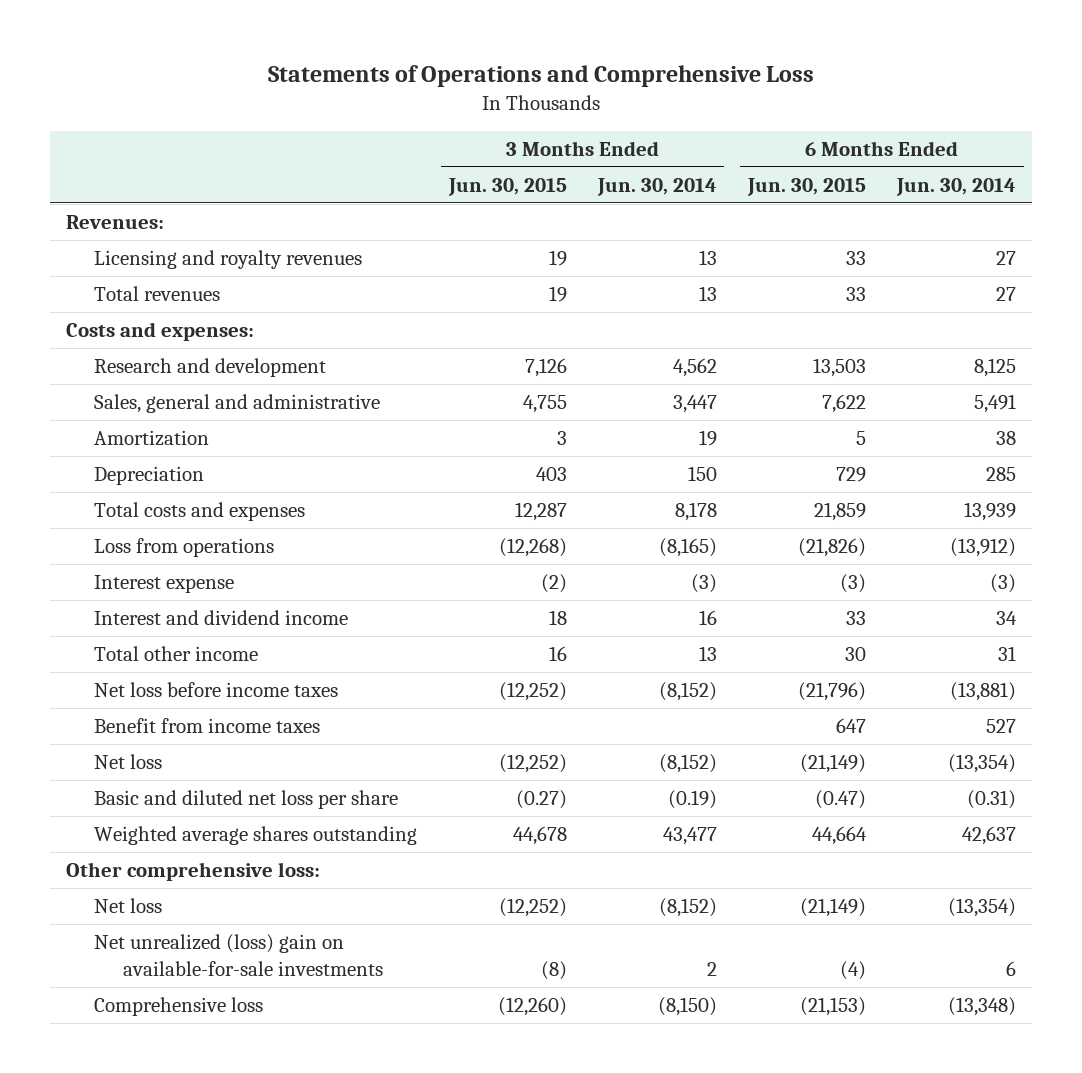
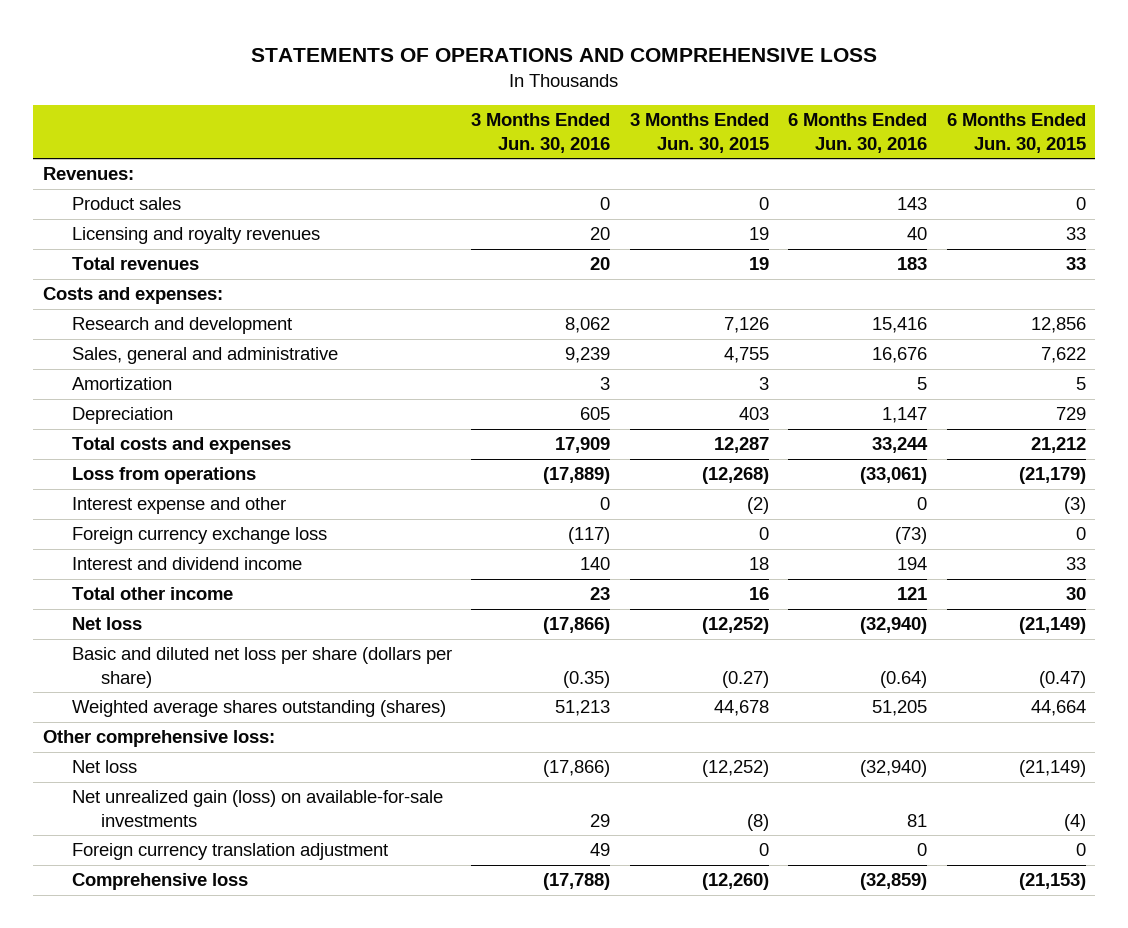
[267,65,814,88] Statements of Operations and Comprehensive Loss -> [251,47,878,62] STATEMENTS OF OPERATIONS AND COMPREHENSIVE LOSS
[596,178,717,197] Jun. 30, 2014 -> none
[895,178,1016,197] Jun. 30, 2014 -> none
none -> [471,113,611,153] 3 Months Ended Jun. 30, 2016
none -> [788,113,928,153] 6 Months Ended Jun. 30, 2016
none -> [71,197,181,211] Product sales
[812,358,866,378] 13,503 -> [1030,317,1086,334] 12,856
[813,502,866,522] 21,859 -> [1030,437,1086,454] 21,212
[797,538,866,558] (21,826) -> [1018,467,1086,485] (21,179)
[94,575,235,594] Interest expense -> [71,497,286,515] Interest expense and other
none -> [71,527,327,545] Foreign currency exchange loss
[94,682,339,698] Net loss before income taxes -> none
[94,718,321,734] Benefit from income taxes -> none
[94,790,399,810] Basic and diluted net loss per share -> [71,647,452,688] Basic and diluted net loss per share (dollars per share)
[94,826,418,846] Weighted average shares outstanding -> [71,700,446,718] Weighted average shares outstanding (shares)
[94,934,383,976] Net unrealized (loss) gain on available-for-sale investments -> [71,790,443,827] Net unrealized gain (loss) on available-for-sale investments
none -> [71,843,388,861] Foreign currency translation adjustment

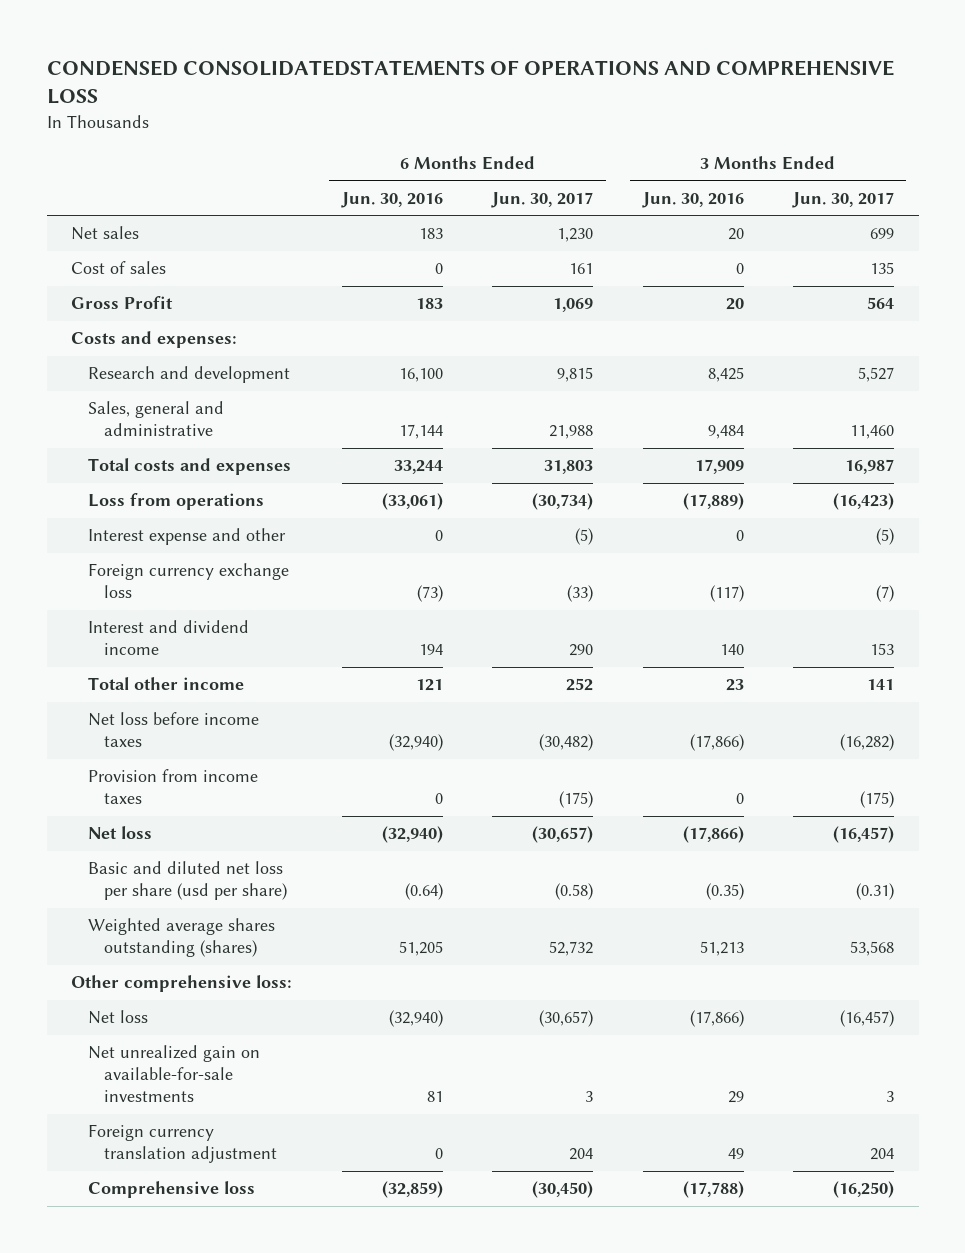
[251,47,878,62] STATEMENTS OF OPERATIONS AND COMPREHENSIVE LOSS -> [46,59,894,105] CONDENSED CONSOLIDATEDSTATEMENTS OF OPERATIONS AND COMPREHENSIVE LOSS
[629,113,769,153] 3 Months Ended Jun. 30, 2015 -> none
[946,113,1086,153] 6 Months Ended Jun. 30, 2015 -> none
none -> [491,191,594,208] Jun. 30, 2017
none -> [792,191,895,208] Jun. 30, 2017
[42,167,134,181] Revenues: -> none
[71,197,181,211] Product sales -> none
[71,227,320,245] Licensing and royalty revenues -> none
[71,257,199,271] Total revenues -> [71,226,140,241] Net sales
none -> [71,261,167,275] Cost of sales
none -> [71,296,174,310] Gross Profit
[71,377,172,391] Amortization -> none
[71,407,173,425] Depreciation -> none
[565,317,611,334] 8,062 -> [707,367,744,383] 8,425
[872,317,928,334] 15,416 -> [398,368,443,383] 16,100
[565,347,611,364] 9,239 -> [707,425,744,440] 9,484
[872,347,928,364] 16,676 -> [398,424,443,440] 17,144
none -> [87,712,259,748] Net loss before income taxes
none -> [87,769,258,805] Provision from income taxes
[71,647,452,688] Basic and diluted net loss per share (dollars per share) -> [87,861,287,901] Basic and diluted net loss per share (usd per share)
[71,790,443,827] Net unrealized gain (loss) on available-for-sale investments -> [87,1045,260,1103] Net unrealized gain on available-for-sale investments

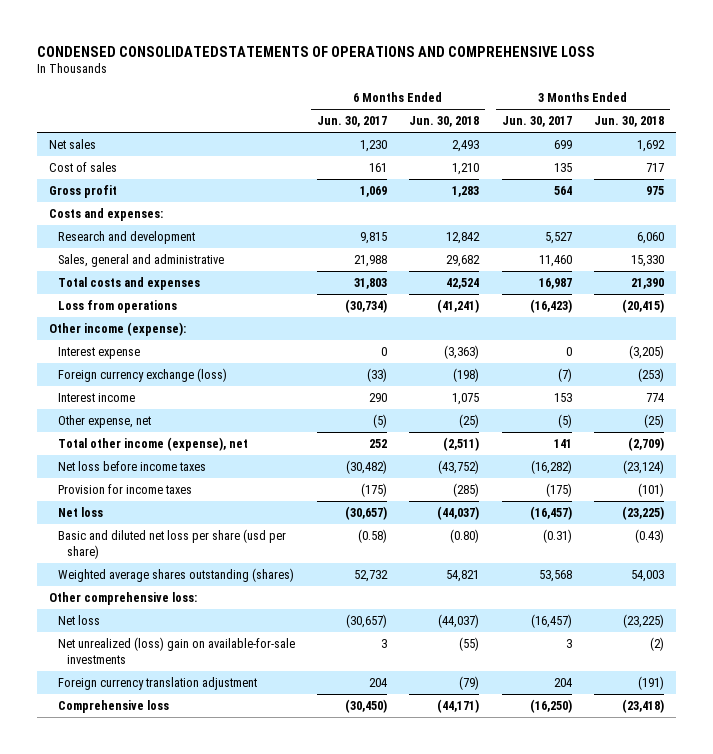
[340,191,443,208] Jun. 30, 2016 -> none
[641,191,744,208] Jun. 30, 2016 -> none
none -> [409,116,480,128] Jun. 30, 2018
none -> [594,116,665,128] Jun. 30, 2018
[71,296,174,310] Gross Profit -> [48,185,117,199] Gross profit
none -> [48,322,186,337] Other income (expense):
[87,528,286,546] Interest expense and other -> [57,347,140,360] Interest expense
[575,528,594,546] (5) -> [381,347,388,357] 0
[876,528,895,546] (5) -> [565,347,572,357] 0
[87,563,289,599] Foreign currency exchange loss -> [57,368,227,383] Foreign currency exchange (loss)
[87,620,249,656] Interest and dividend income -> [57,393,135,403] Interest income
none -> [57,415,151,429] Other expense, net
[87,677,244,691] Total other income -> [57,437,248,452] Total other income (expense), net
[87,769,258,805] Provision from income taxes -> [57,484,192,495] Provision for income taxes
[87,1045,260,1103] Net unrealized gain on available-for-sale investments -> [57,637,295,664] Net unrealized (loss) gain on available-for-sale investments

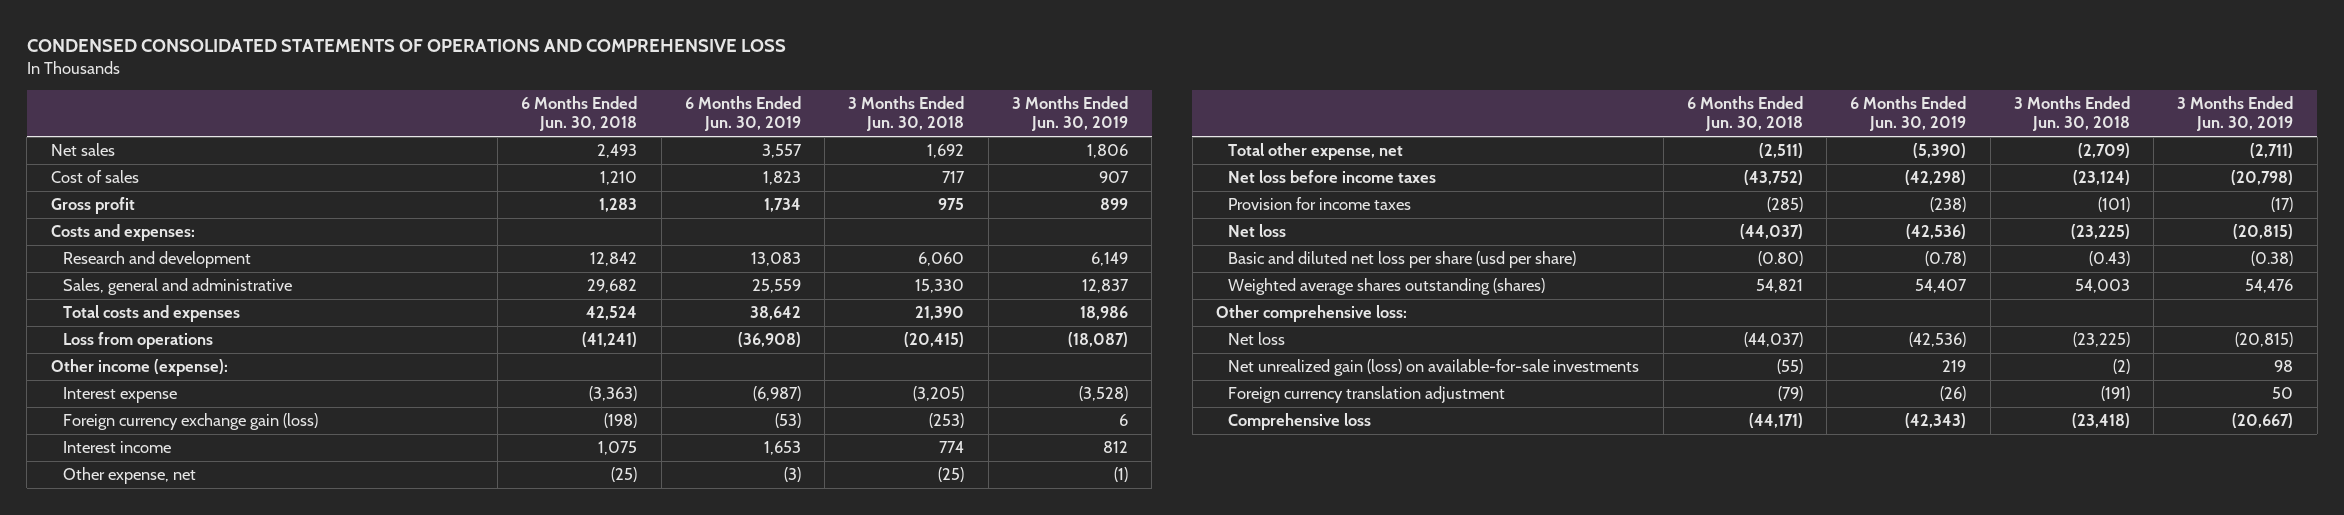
[37,45,596,57] CONDENSED CONSOLIDATEDSTATEMENTS OF OPERATIONS AND COMPREHENSIVE LOSS -> [26,39,786,53] CONDENSED CONSOLIDATED STATEMENTS OF OPERATIONS AND COMPREHENSIVE LOSS
[317,116,388,128] Jun. 30, 2017 -> none
[501,116,572,128] Jun. 30, 2017 -> none
none -> [684,96,801,132] 6 Months Ended Jun. 30, 2019
none -> [1011,96,1128,132] 3 Months Ended Jun. 30, 2019
[57,368,227,383] Foreign currency exchange (loss) -> [62,413,318,431] Foreign currency exchange gain (loss)
[57,437,248,452] Total other income (expense), net -> [1228,143,1404,161] Total other expense, net
[57,637,295,664] Net unrealized (loss) gain on available-for-sale investments -> [1228,359,1640,377] Net unrealized gain (loss) on available-for-sale investments

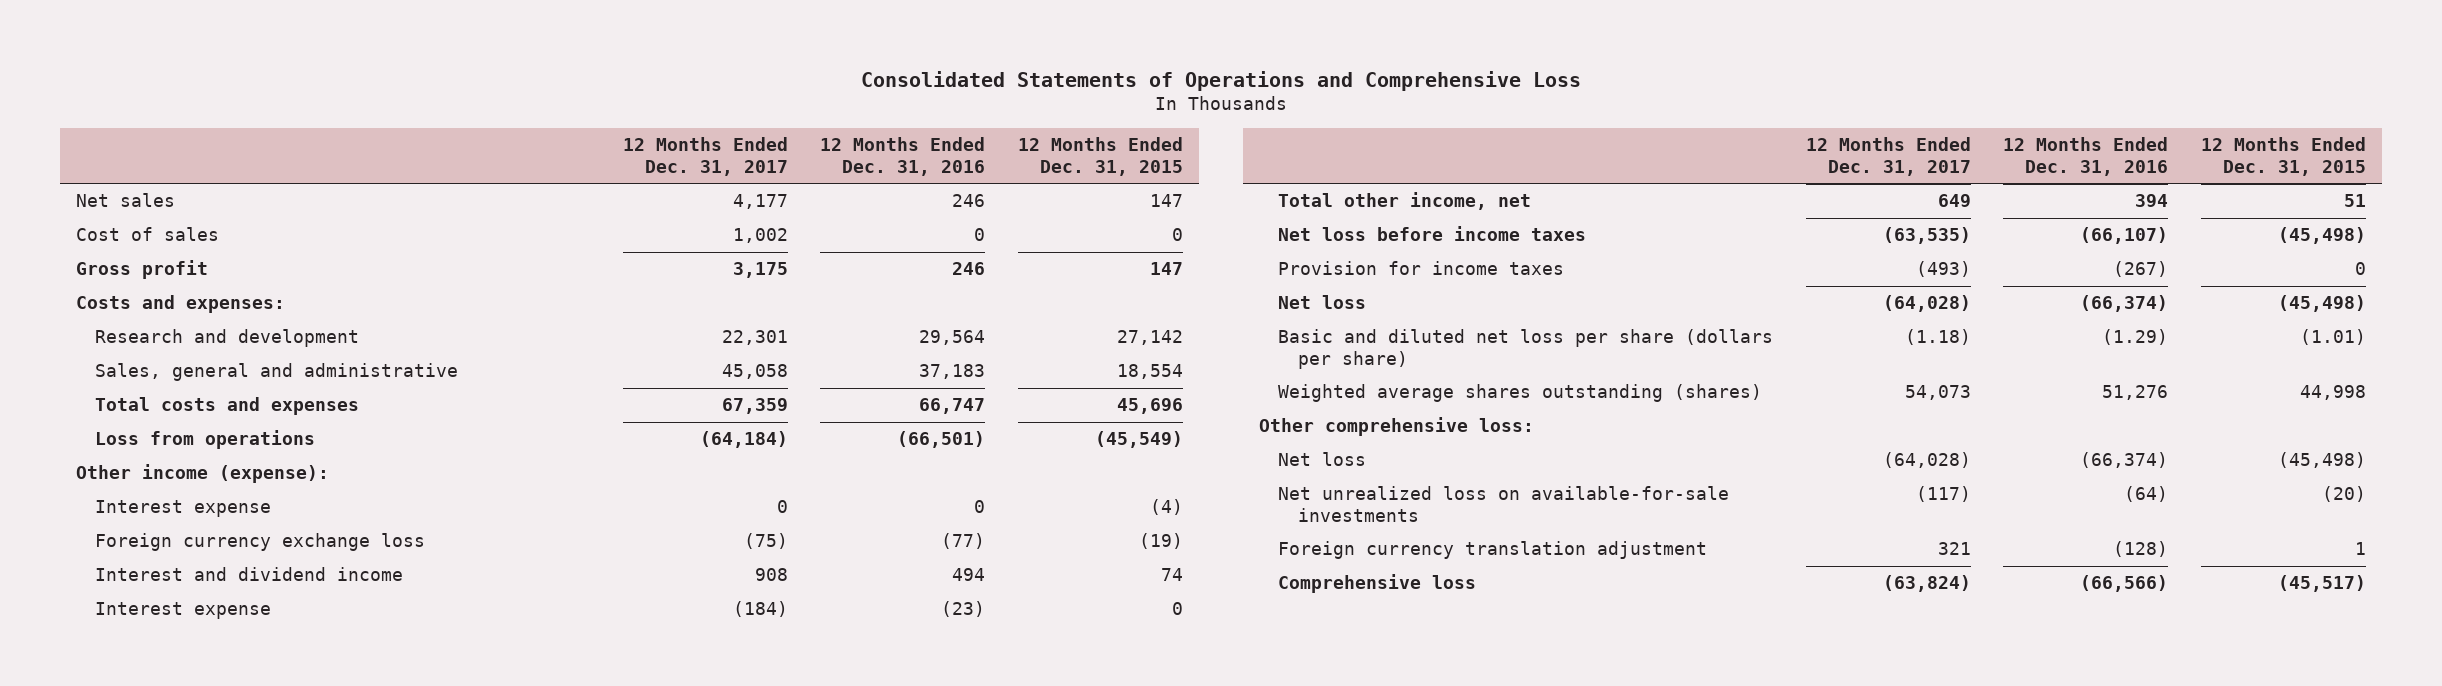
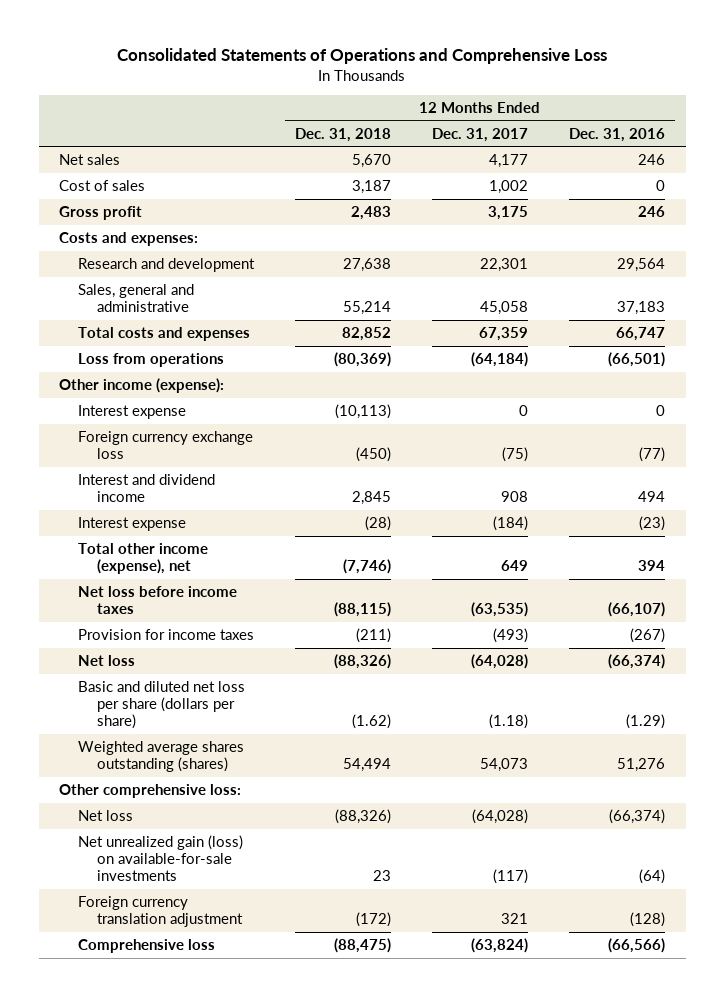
[1017,137,1183,176] 12 Months Ended Dec. 31, 2015 -> none
none -> [294,127,391,142] Dec. 31, 2018
[1278,192,1532,211] Total other income, net -> [77,543,208,575] Total other income (expense), net
[1278,486,1730,522] Net unrealized loss on available-for-sale investments -> [77,835,243,882] Net unrealized gain (loss) on available-for-sale investments

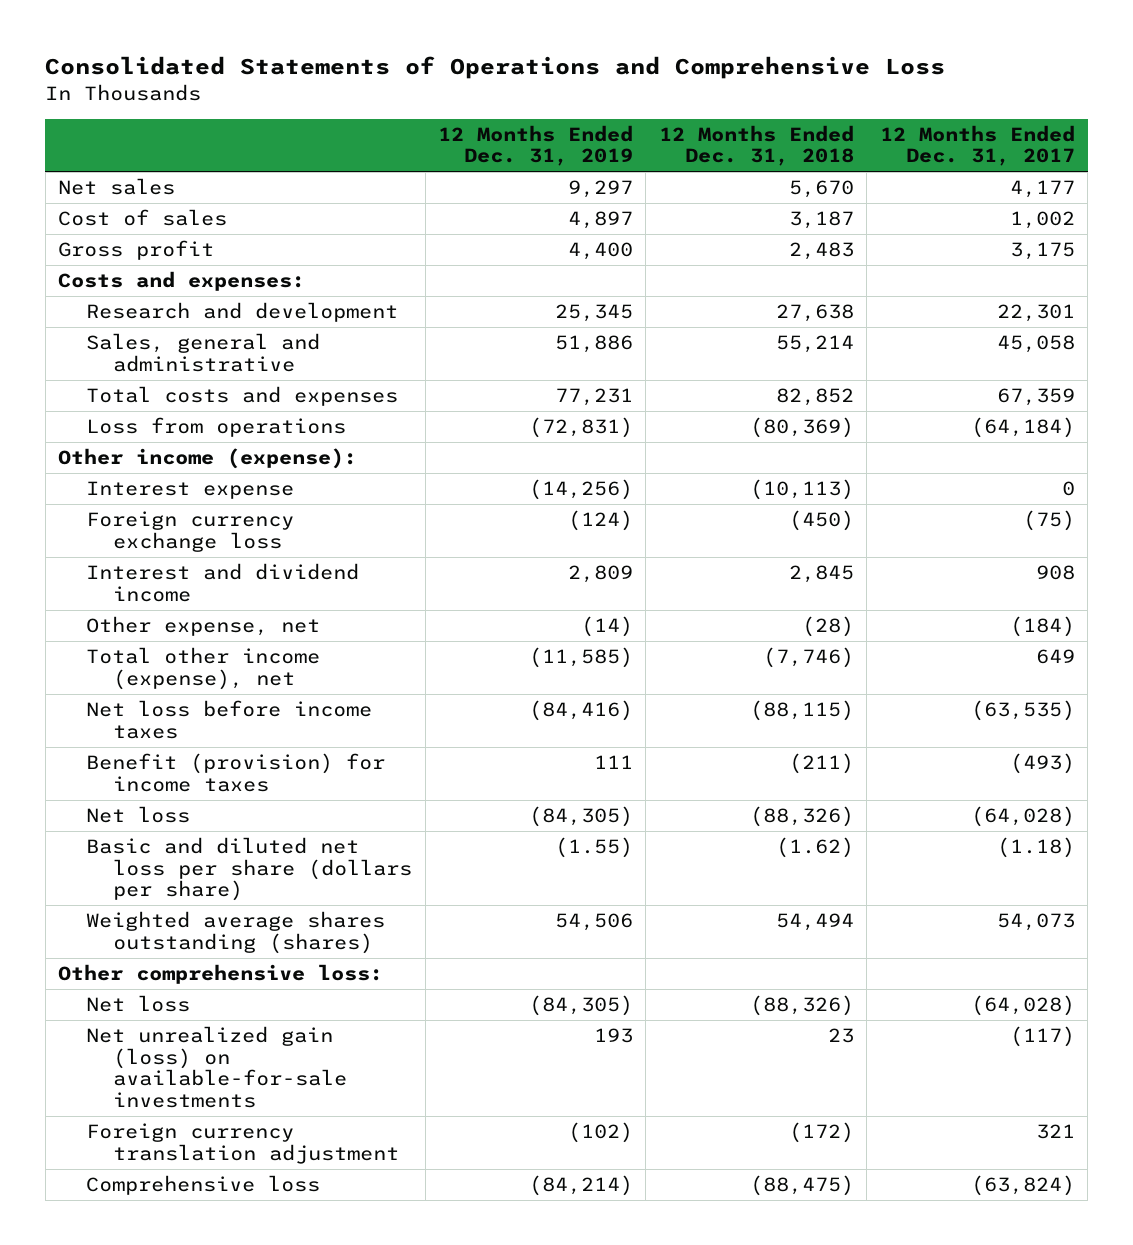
[569,127,666,142] Dec. 31, 2016 -> none
none -> [438,124,634,167] 12 Months Ended Dec. 31, 2019
[77,517,186,532] Interest expense -> [85,616,320,637] Other expense, net
[77,629,254,641] Provision for income taxes -> [85,753,385,792] Benefit (provision) for income taxes

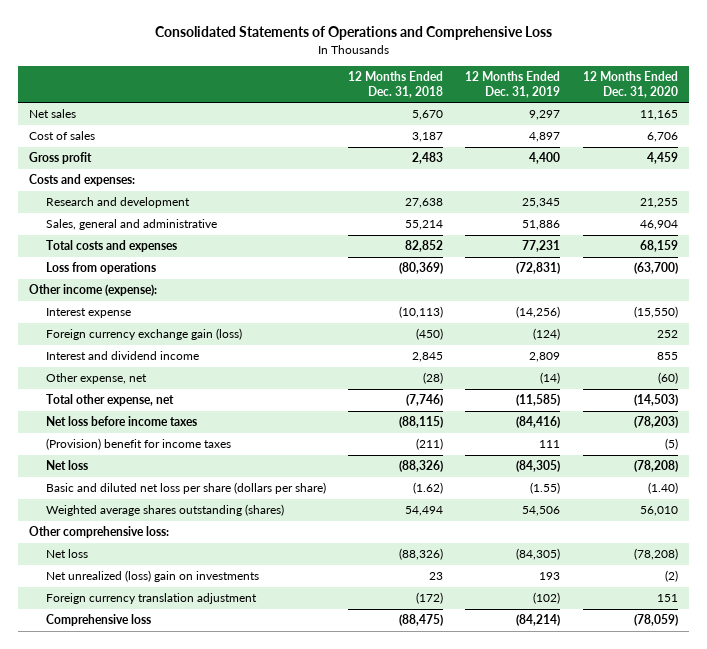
[879,124,1075,167] 12 Months Ended Dec. 31, 2017 -> none
none -> [582,71,678,98] 12 Months Ended Dec. 31, 2020
[85,511,294,552] Foreign currency exchange loss -> [45,328,242,341] Foreign currency exchange gain (loss)
[85,647,320,690] Total other income (expense), net -> [45,394,174,407] Total other expense, net
[85,753,385,792] Benefit (provision) for income taxes -> [45,438,231,451] (Provision) benefit for income taxes
[85,1026,348,1109] Net unrealized gain (loss) on available-for-sale investments -> [45,570,259,583] Net unrealized (loss) gain on investments

